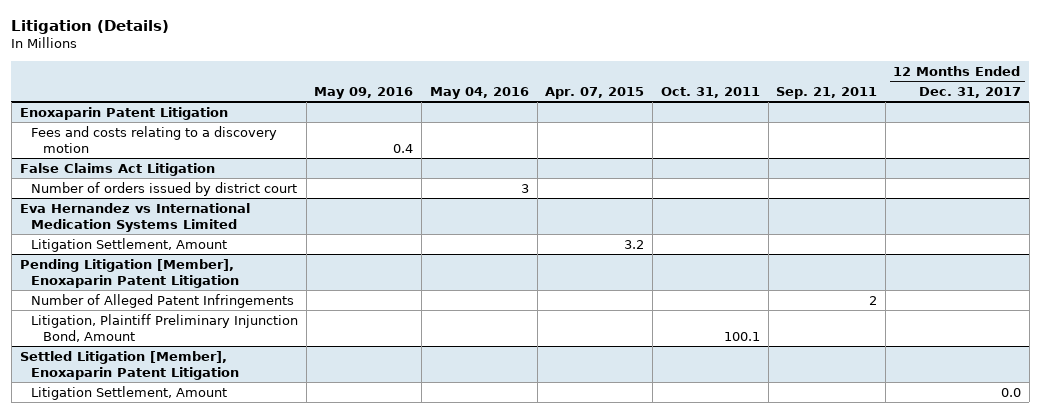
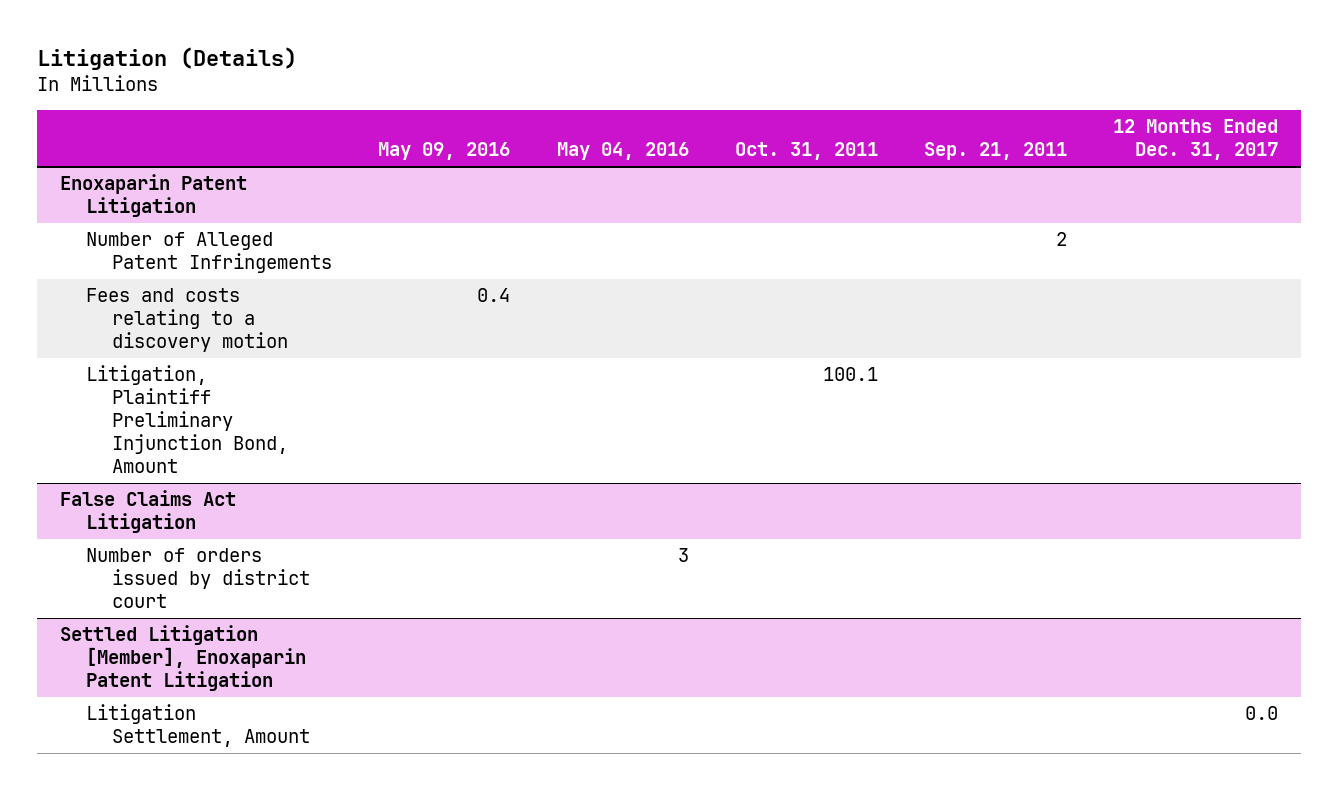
[545,86,645,99] Apr. 07, 2015 -> none
none -> [86,232,333,274] Number of Alleged Patent Infringements
none -> [86,365,289,474] Litigation, Plaintiff Preliminary Injunction Bond, Amount
[19,202,250,232] Eva Hernandez vs International Medication Systems Limited -> none
[31,237,228,252] Litigation Settlement, Amount -> none
[19,258,240,288] Pending Litigation [Member], Enoxaparin Patent Litigation -> none
[31,293,295,308] Number of Alleged Patent Infringements -> none
[31,313,299,342] Litigation, Plaintiff Preliminary Injunction Bond, Amount -> none

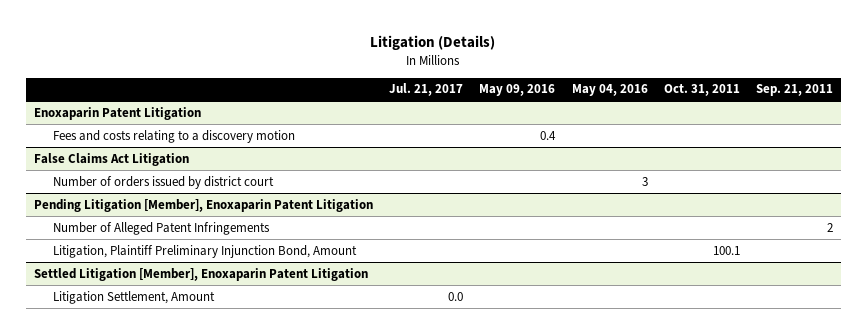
[1113,119,1279,161] 12 Months Ended Dec. 31, 2017 -> none
none -> [389,83,464,97] Jul. 21, 2017
[86,232,333,274] Number of Alleged Patent Infringements -> none
[86,365,289,474] Litigation, Plaintiff Preliminary Injunction Bond, Amount -> none
none -> [34,198,374,212] Pending Litigation [Member], Enoxaparin Patent Litigation
none -> [53,221,271,235] Number of Alleged Patent Infringements
none -> [53,244,358,258] Litigation, Plaintiff Preliminary Injunction Bond, Amount

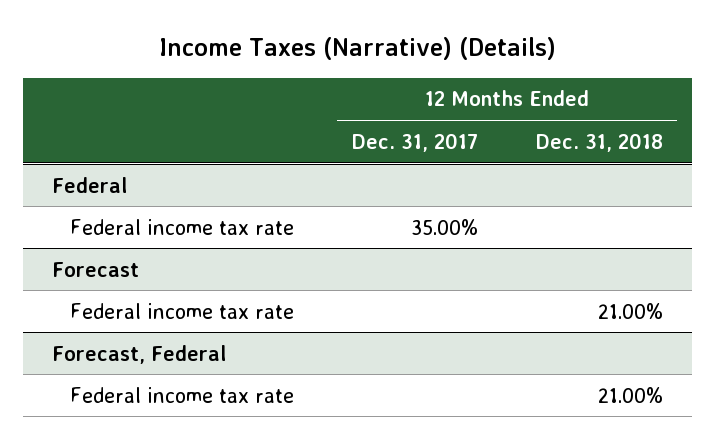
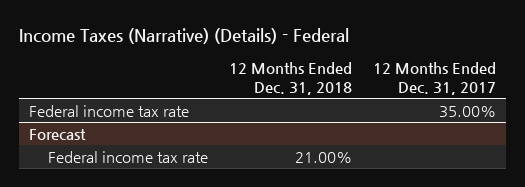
[159,37,557,61] Income Taxes (Narrative) (Details) -> [18,28,349,45] Income Taxes (Narrative) (Details) - Federal
[51,176,127,193] Federal -> none
[51,344,226,364] Forecast, Federal -> none
[70,386,295,403] Federal income tax rate -> none

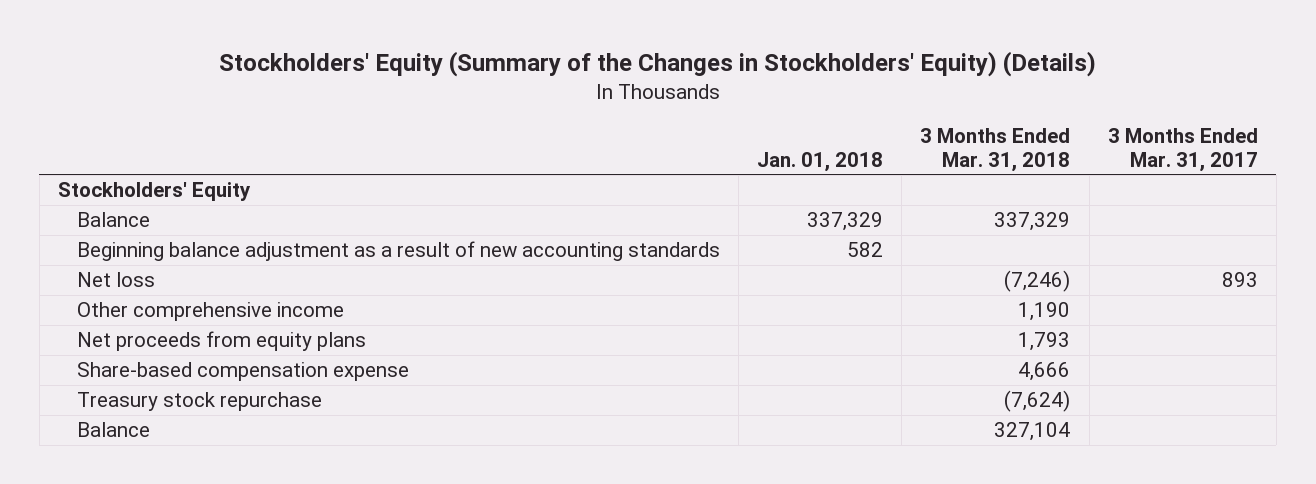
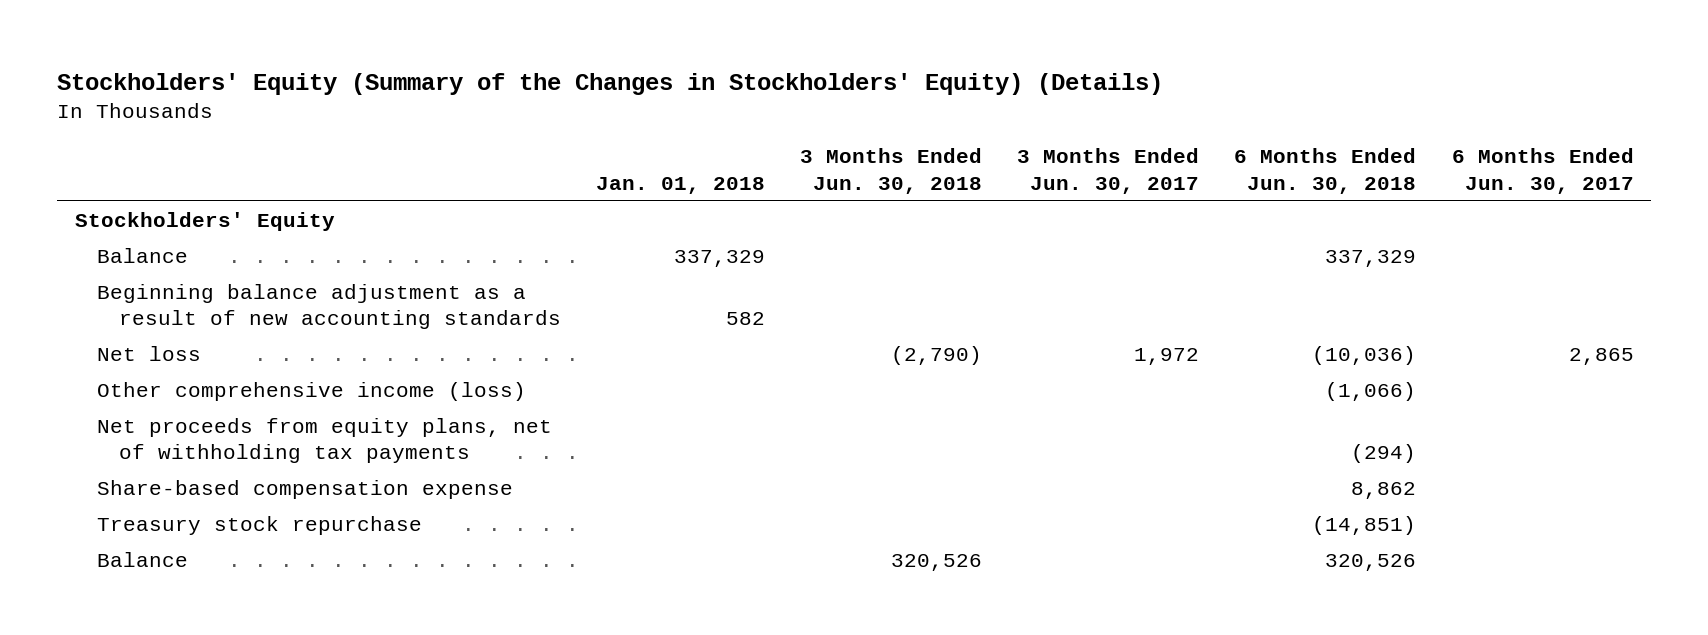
[920,127,1071,172] 3 Months Ended Mar. 31, 2018 -> none
[1107,127,1258,172] 3 Months Ended Mar. 31, 2017 -> none
none -> [800,148,983,194] 3 Months Ended Jun. 30, 2018
none -> [1017,148,1200,194] 3 Months Ended Jun. 30, 2017
none -> [1234,148,1417,194] 6 Months Ended Jun. 30, 2018
none -> [1451,148,1634,194] 6 Months Ended Jun. 30, 2017
[76,302,344,322] Other comprehensive income -> [96,381,526,401] Other comprehensive income (loss)
[76,331,366,352] Net proceeds from equity plans -> [96,417,552,463] Net proceeds from equity plans, net of withholding tax payments

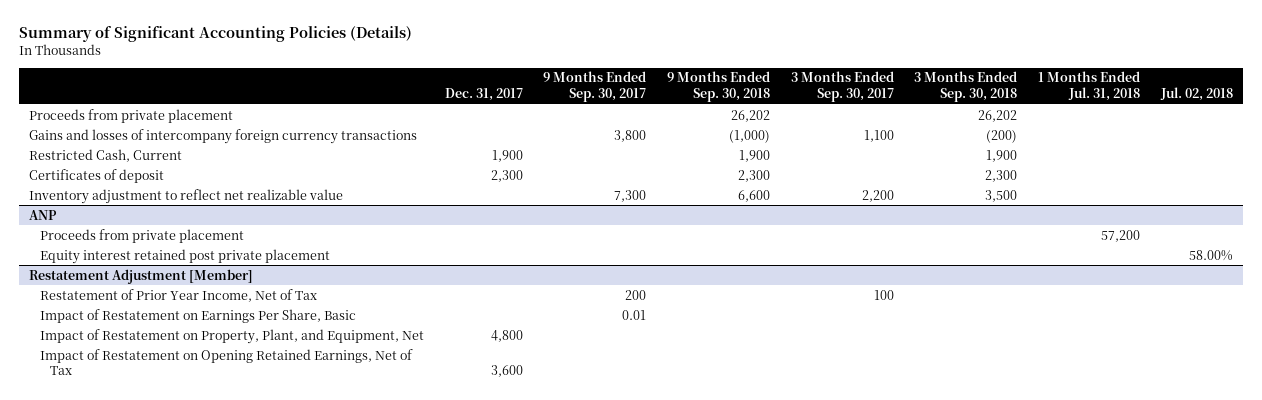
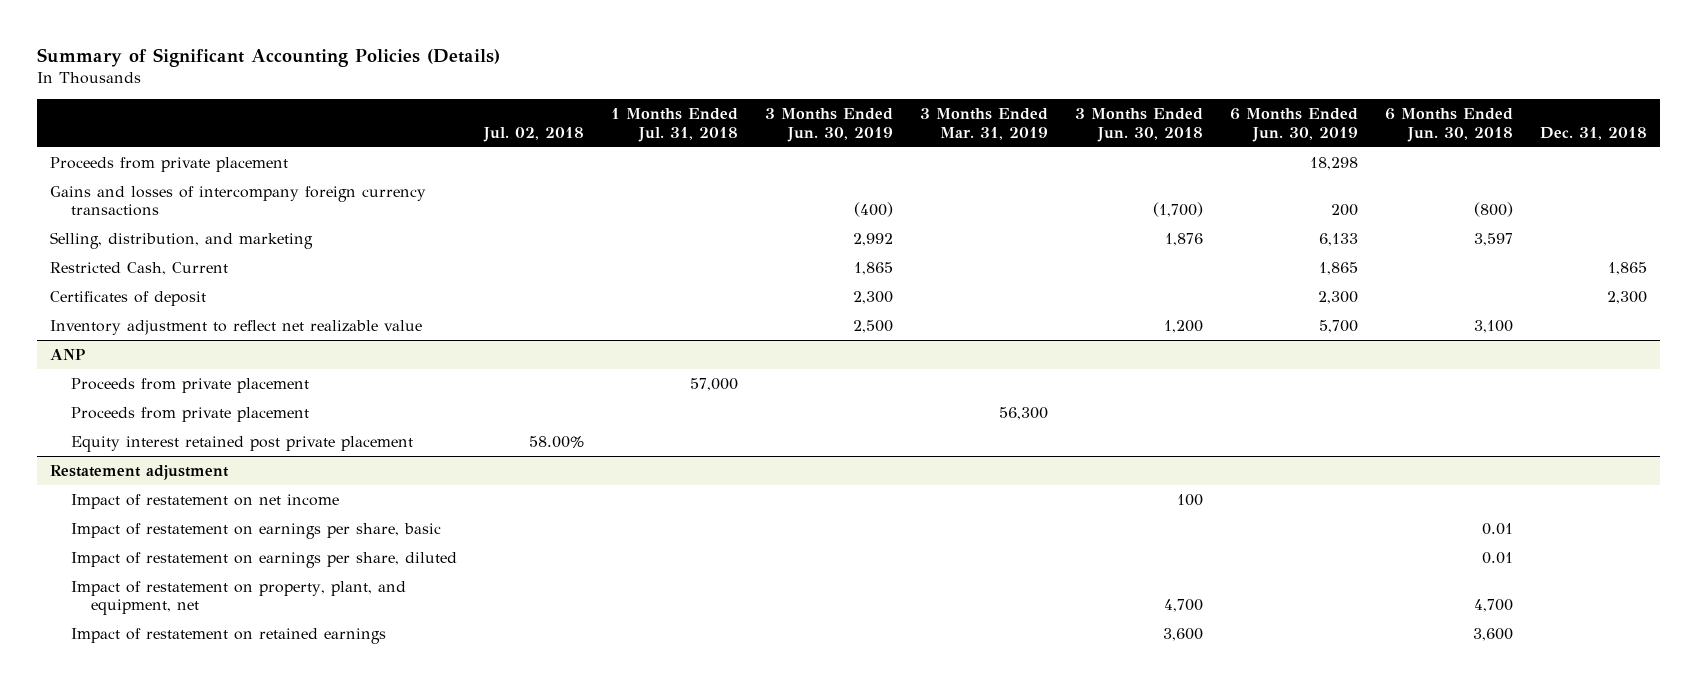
[444,87,523,101] Dec. 31, 2017 -> none
[543,71,647,102] 9 Months Ended Sep. 30, 2017 -> none
[667,71,771,102] 9 Months Ended Sep. 30, 2018 -> none
[790,71,894,102] 3 Months Ended Sep. 30, 2017 -> none
[914,71,1018,102] 3 Months Ended Sep. 30, 2018 -> none
none -> [764,108,893,142] 3 Months Ended Jun. 30, 2019
none -> [919,108,1048,140] 3 Months Ended Mar. 31, 2019
none -> [1074,108,1203,142] 3 Months Ended Jun. 30, 2018
none -> [1229,108,1358,142] 6 Months Ended Jun. 30, 2019
none -> [1384,108,1513,142] 6 Months Ended Jun. 30, 2018
none -> [1539,126,1647,140] Dec. 31, 2018
none -> [50,231,314,249] Selling, distribution, and marketing
[1101,229,1141,242] 57,200 -> [689,377,738,391] 57,000
none -> [70,406,309,422] Proceeds from private placement
[29,268,254,284] Restatement Adjustment [Member] -> [50,464,230,480] Restatement adjustment
[39,288,317,302] Restatement of Prior Year Income, Net of Tax -> [70,493,339,509] Impact of restatement on net income
[39,308,356,323] Impact of Restatement on Earnings Per Share, Basic -> [70,522,441,539] Impact of restatement on earnings per share, basic
none -> [70,551,457,568] Impact of restatement on earnings per share, diluted
[39,328,424,344] Impact of Restatement on Property, Plant, and Equipment, Net -> [70,580,406,616] Impact of restatement on property, plant, and equipment, net
[39,348,413,376] Impact of Restatement on Opening Retained Earnings, Net of Tax -> [70,627,386,644] Impact of restatement on retained earnings

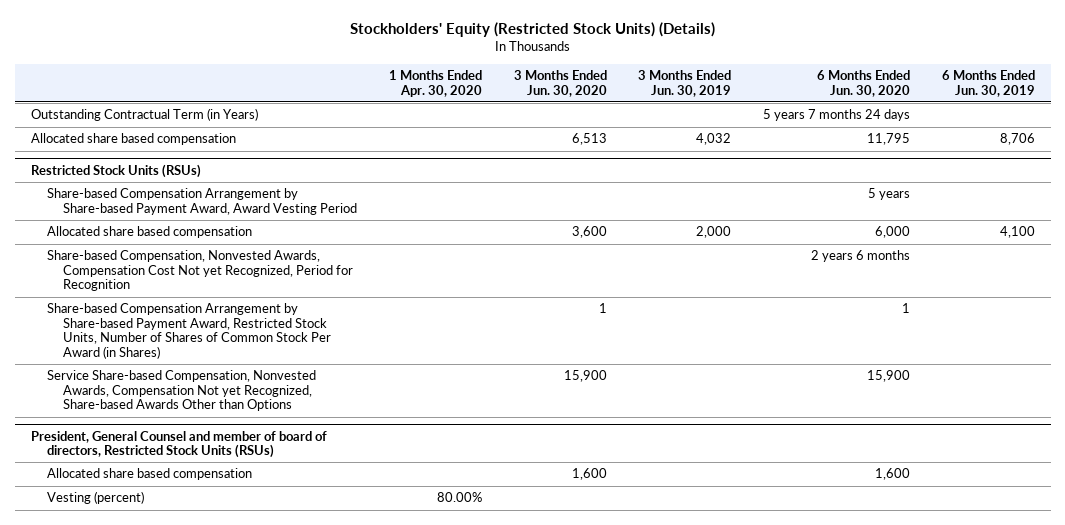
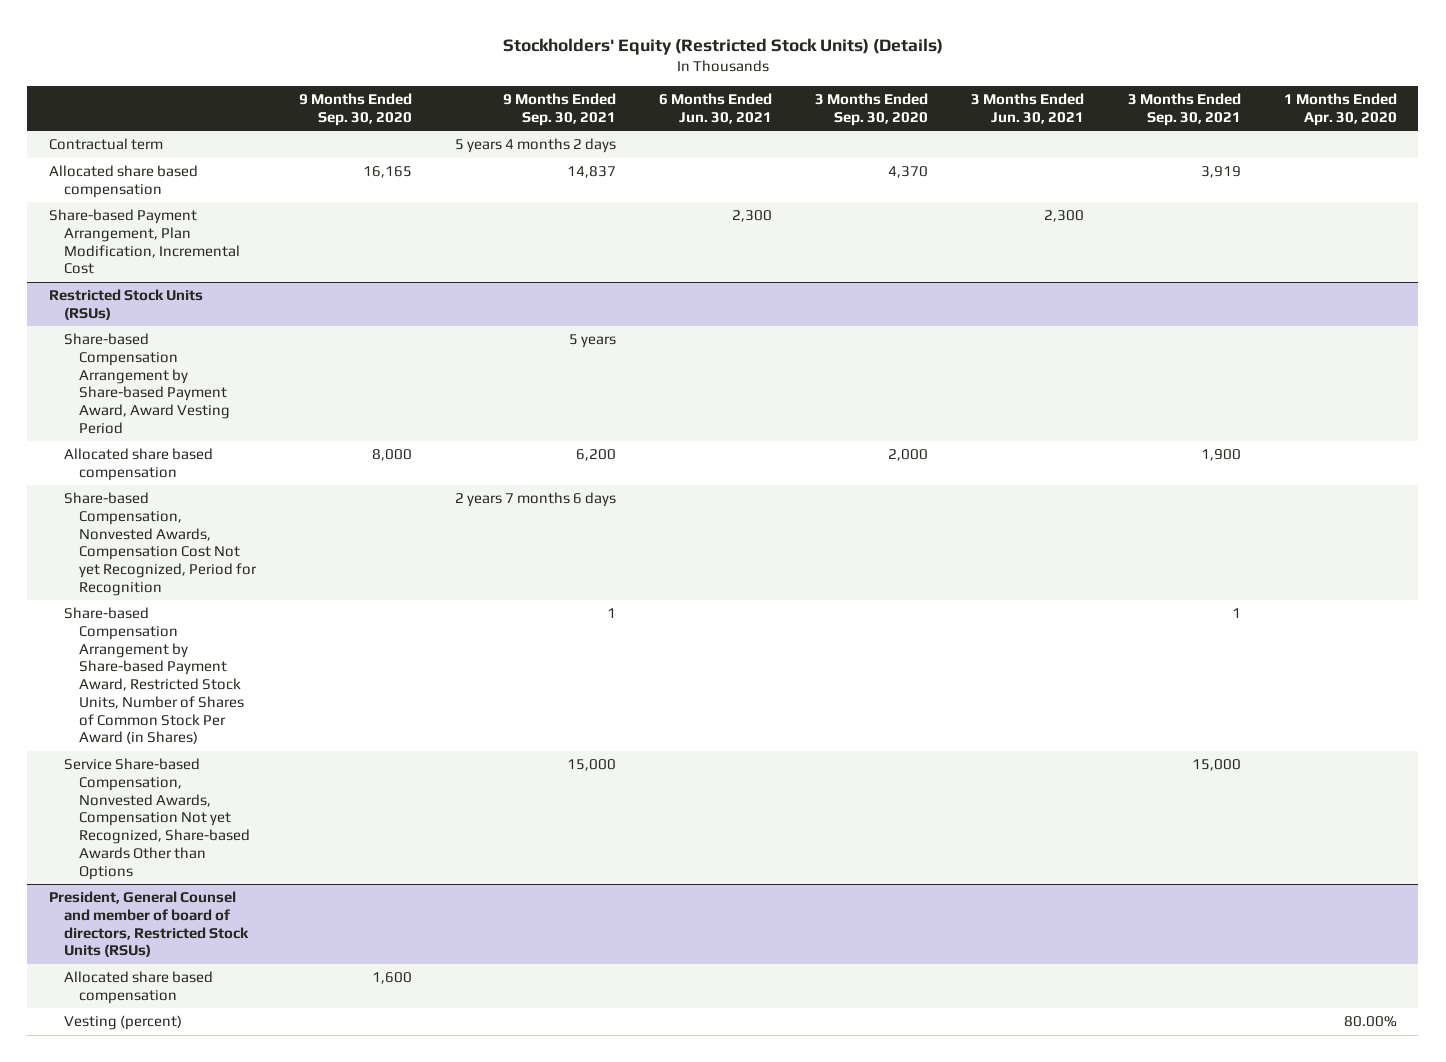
[513,70,607,97] 3 Months Ended Jun. 30, 2020 -> none
[638,70,732,97] 3 Months Ended Jun. 30, 2019 -> none
[817,70,911,97] 6 Months Ended Jun. 30, 2020 -> none
[941,70,1035,97] 6 Months Ended Jun. 30, 2019 -> none
none -> [298,93,412,126] 9 Months Ended Sep. 30, 2020
none -> [503,93,617,126] 9 Months Ended Sep. 30, 2021
none -> [659,93,773,124] 6 Months Ended Jun. 30, 2021
none -> [815,93,929,126] 3 Months Ended Sep. 30, 2020
none -> [971,93,1085,124] 3 Months Ended Jun. 30, 2021
none -> [1127,93,1241,126] 3 Months Ended Sep. 30, 2021
[30,108,258,122] Outstanding Contractual Term (in Years) -> [48,138,163,151] Contractual term
none -> [48,209,240,275] Share-based Payment Arrangement, Plan Modification, Incremental Cost

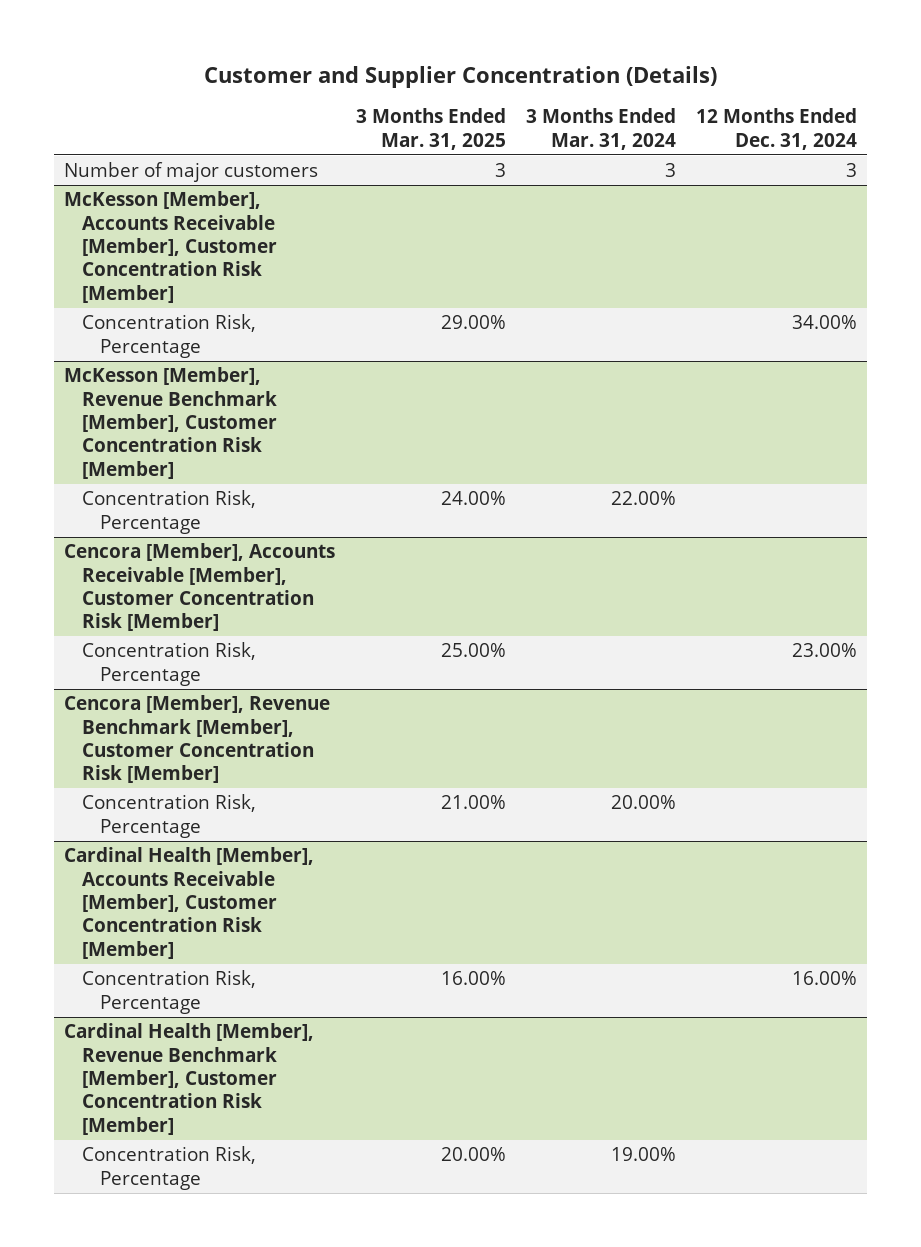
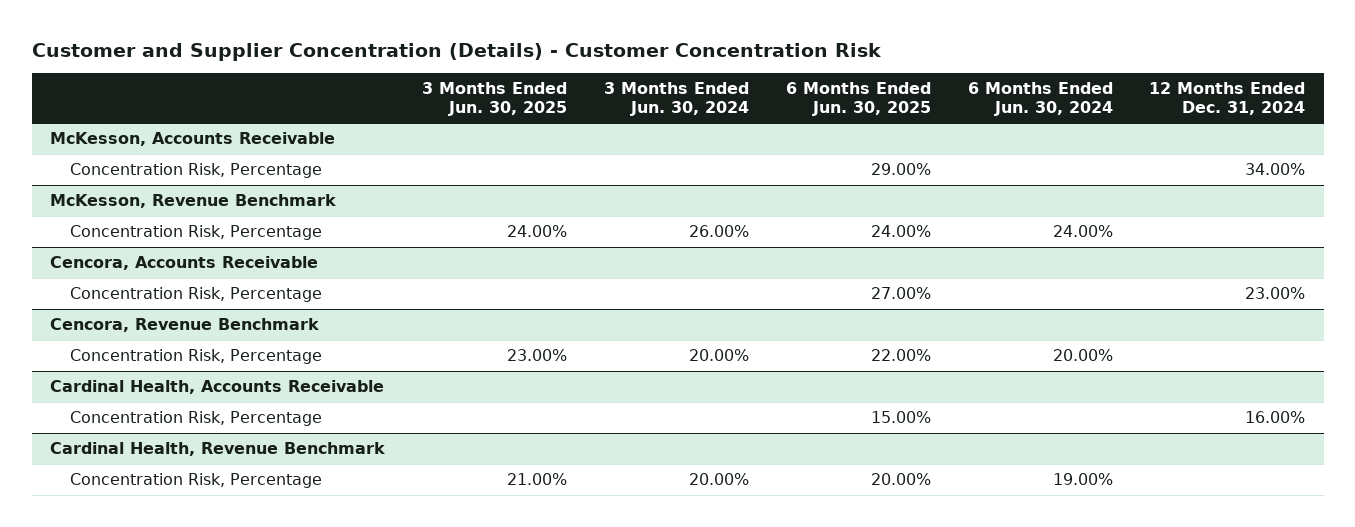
[203,66,717,89] Customer and Supplier Concentration (Details) -> [31,42,881,61] Customer and Supplier Concentration (Details) - Customer Concentration Risk
[355,108,506,150] 3 Months Ended Mar. 31, 2025 -> none
[525,108,676,150] 3 Months Ended Mar. 31, 2024 -> none
none -> [421,82,567,116] 3 Months Ended Jun. 30, 2025
none -> [603,82,749,116] 3 Months Ended Jun. 30, 2024
none -> [785,82,931,116] 6 Months Ended Jun. 30, 2025
none -> [967,82,1113,116] 6 Months Ended Jun. 30, 2024
[64,162,319,183] Number of major customers -> none
[64,191,278,303] McKesson [Member], Accounts Receivable [Member], Customer Concentration Risk [Member] -> [49,132,335,147] McKesson, Accounts Receivable
[64,367,278,479] McKesson [Member], Revenue Benchmark [Member], Customer Concentration Risk [Member] -> [49,194,336,209] McKesson, Revenue Benchmark
[64,543,336,632] Cencora [Member], Accounts Receivable [Member], Customer Concentration Risk [Member] -> [49,256,318,271] Cencora, Accounts Receivable
[64,695,331,784] Cencora [Member], Revenue Benchmark [Member], Customer Concentration Risk [Member] -> [49,318,319,333] Cencora, Revenue Benchmark
[64,847,315,959] Cardinal Health [Member], Accounts Receivable [Member], Customer Concentration Risk [Member] -> [49,380,384,395] Cardinal Health, Accounts Receivable
[64,1023,315,1135] Cardinal Health [Member], Revenue Benchmark [Member], Customer Concentration Risk [Member] -> [49,442,385,457] Cardinal Health, Revenue Benchmark

